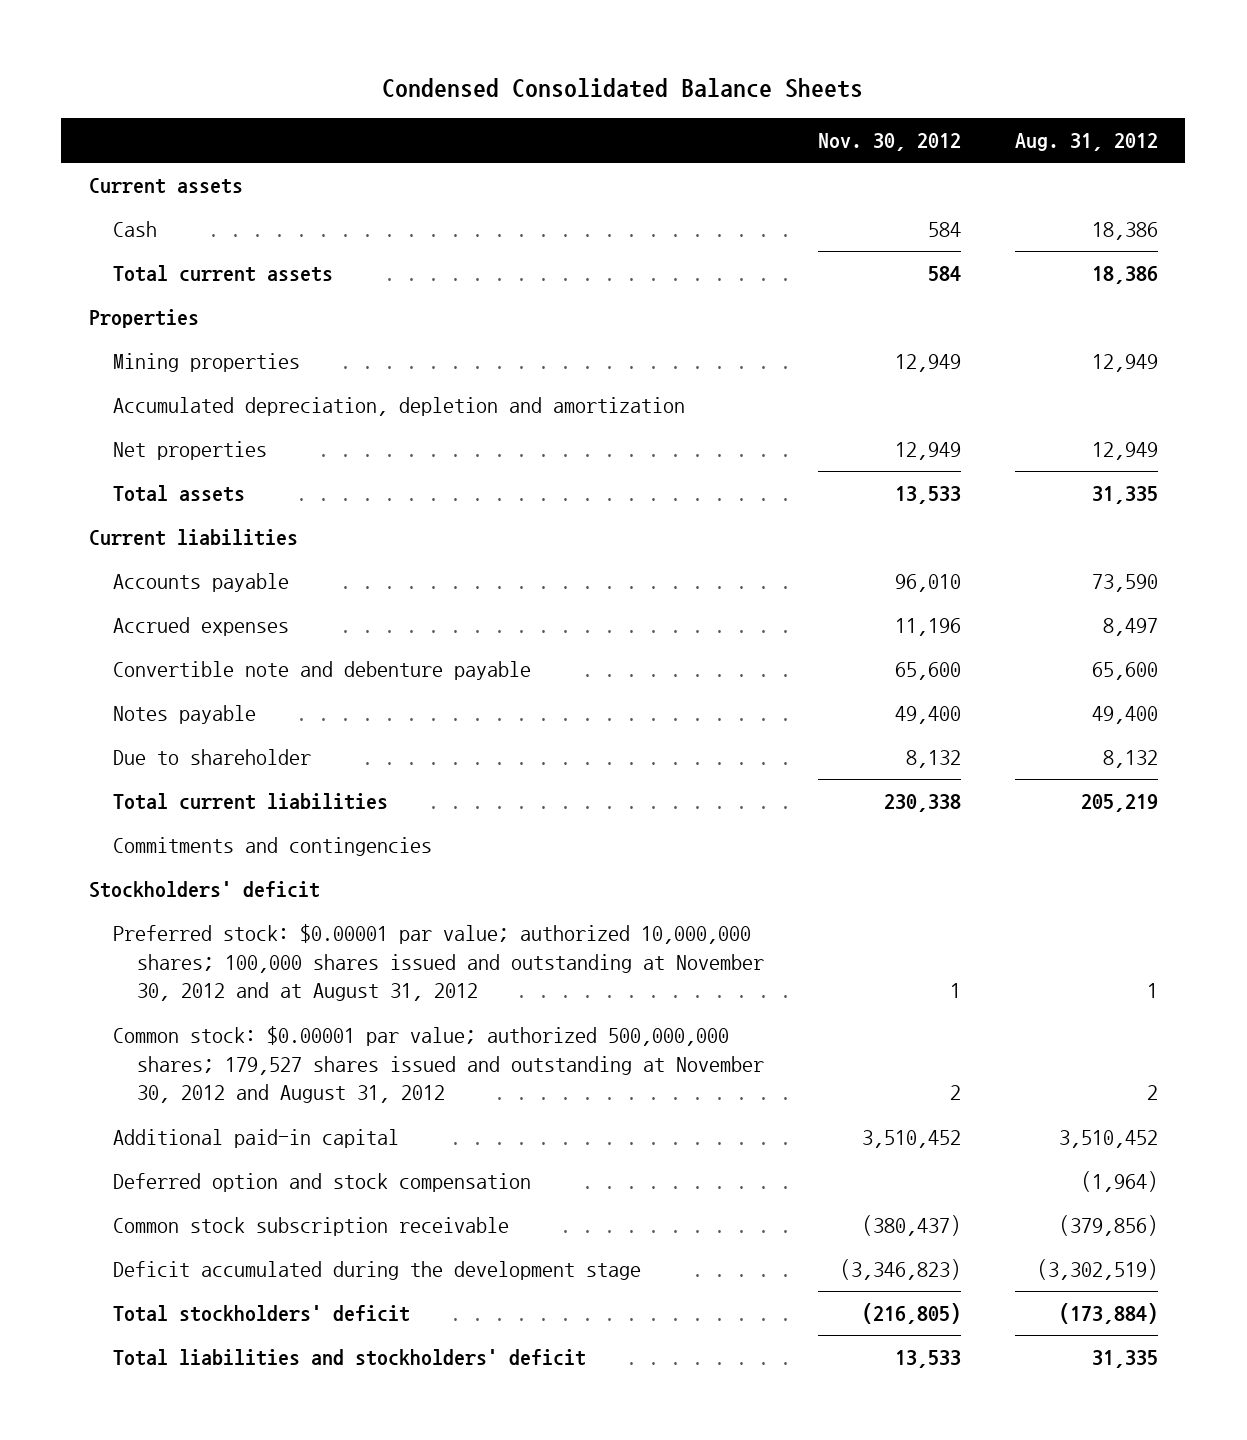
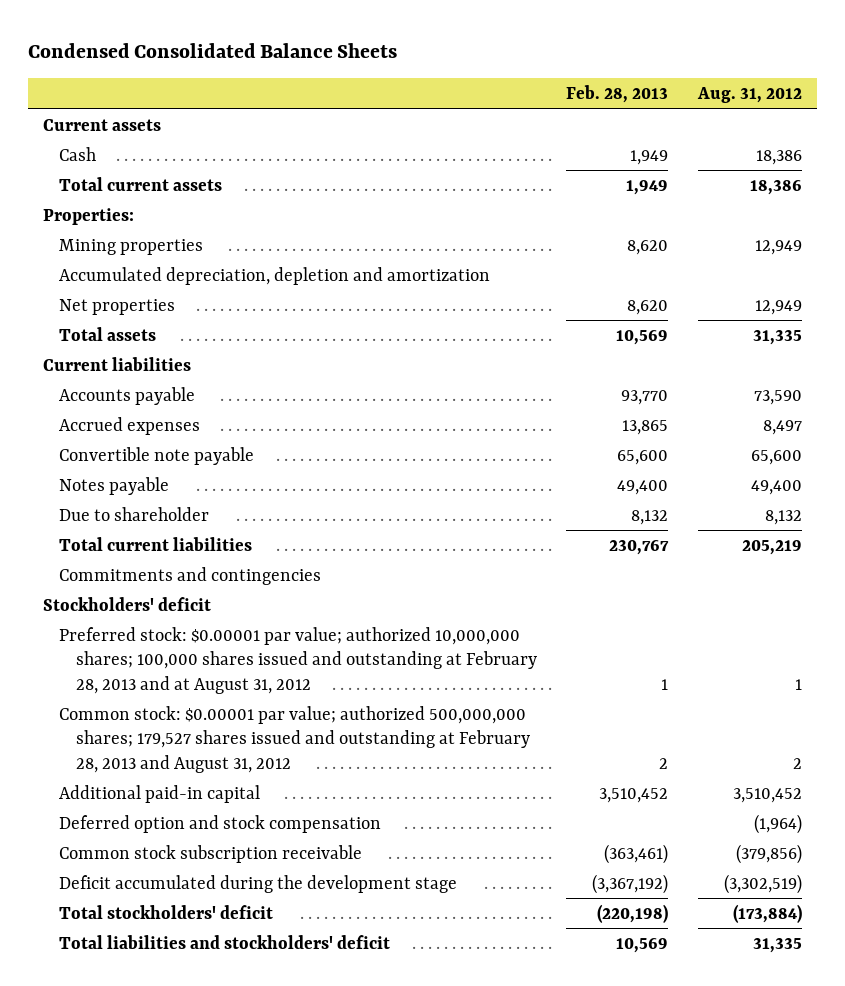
[817,133,961,152] Nov. 30, 2012 -> none
none -> [566,84,669,103] Feb. 28, 2013
[88,309,199,329] Properties -> [42,207,134,225] Properties:
[112,661,531,681] Convertible note and debenture payable -> [59,446,255,465] Convertible note payable
[112,924,764,1002] Preferred stock: $0.00001 par value; authorized 10,000,000 shares; 100,000 shares issued and outstanding at November 30, 2012 and at August 31, 2012 -> [59,626,537,694] Preferred stock: $0.00001 par value; authorized 10,000,000 shares; 100,000 shares issued and outstanding at February 28, 2013 and at August 31, 2012
[112,1026,764,1104] Common stock: $0.00001 par value; authorized 500,000,000 shares; 179,527 shares issued and outstanding at November 30, 2012 and August 31, 2012 -> [59,705,530,773] Common stock: $0.00001 par value; authorized 500,000,000 shares; 179,527 shares issued and outstanding at February 28, 2013 and August 31, 2012

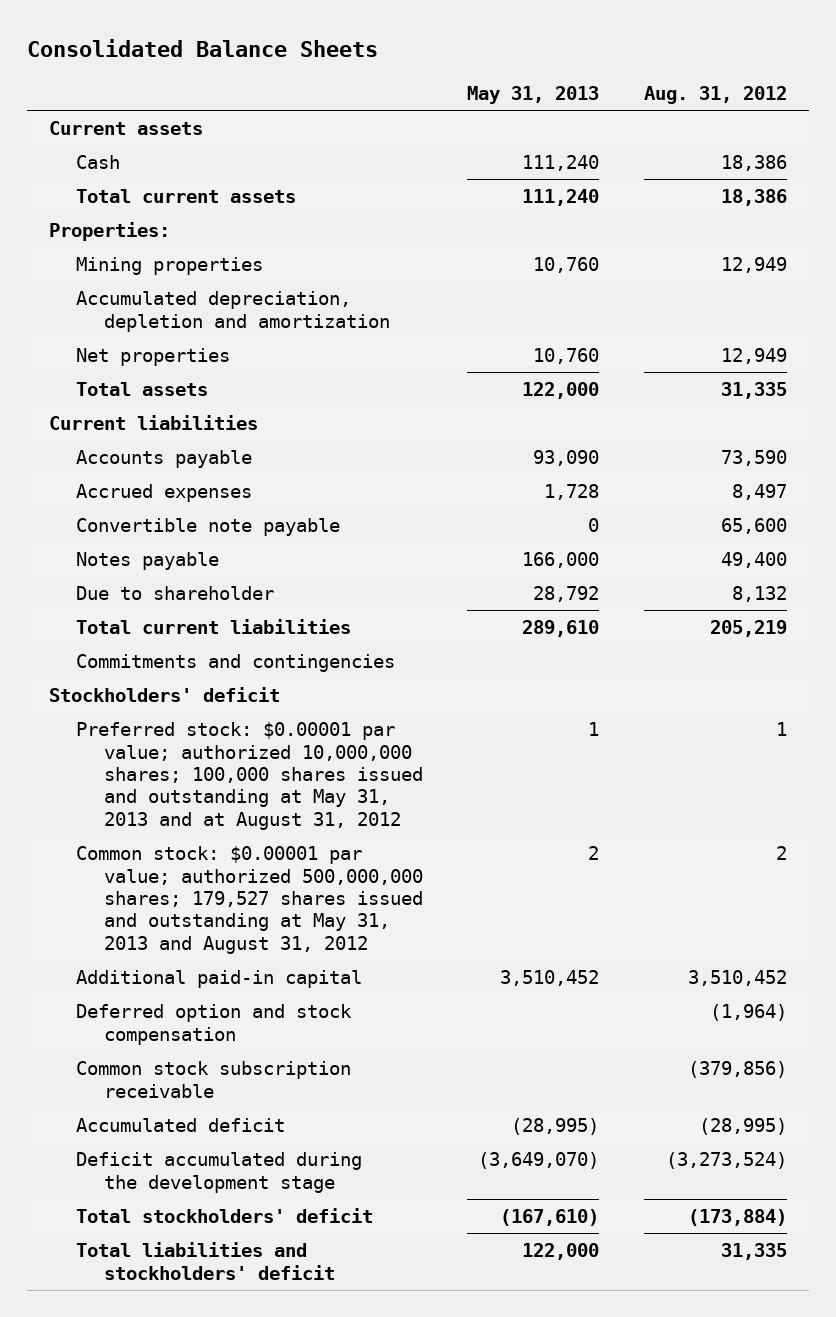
[28,43,398,59] Condensed Consolidated Balance Sheets -> [26,38,378,57] Consolidated Balance Sheets
[566,84,669,103] Feb. 28, 2013 -> none
none -> [467,86,600,105] May 31, 2013
[59,626,537,694] Preferred stock: $0.00001 par value; authorized 10,000,000 shares; 100,000 shares issued and outstanding at February 28, 2013 and at August 31, 2012 -> [76,722,423,830] Preferred stock: $0.00001 par value; authorized 10,000,000 shares; 100,000 shares issued and outstanding at May 31, 2013 and at August 31, 2012
[59,705,530,773] Common stock: $0.00001 par value; authorized 500,000,000 shares; 179,527 shares issued and outstanding at February 28, 2013 and August 31, 2012 -> [76,846,423,954] Common stock: $0.00001 par value; authorized 500,000,000 shares; 179,527 shares issued and outstanding at May 31, 2013 and August 31, 2012
none -> [76,1118,286,1133] Accumulated deficit
[723,873,802,894] (3,302,519) -> [665,1152,787,1170] (3,273,524)

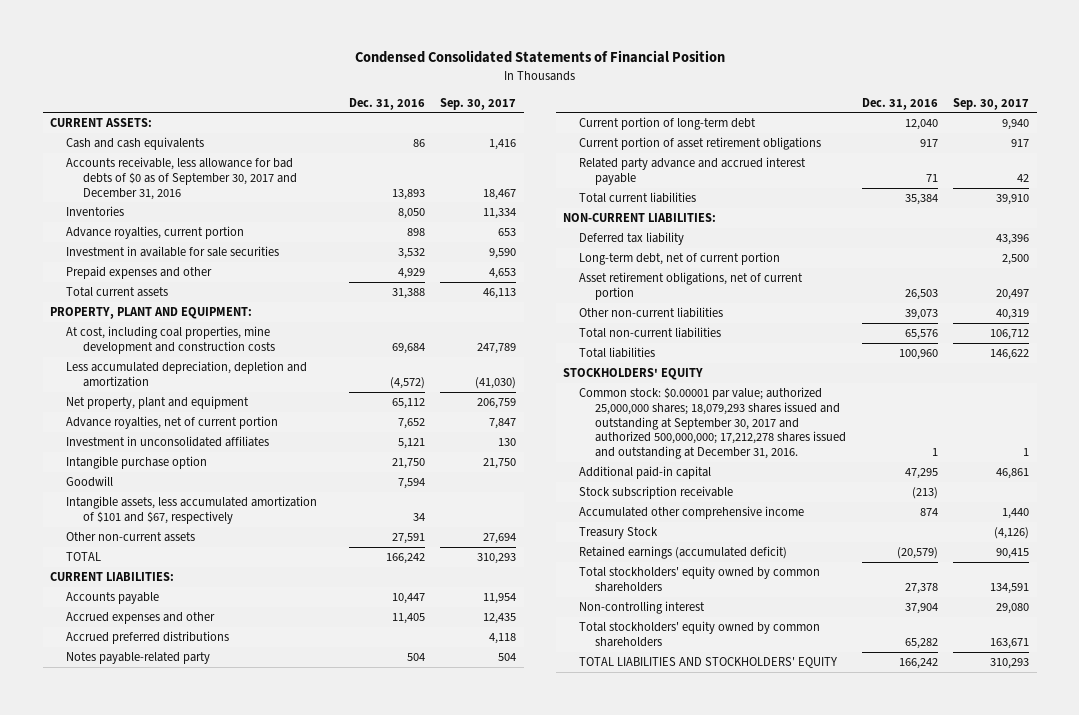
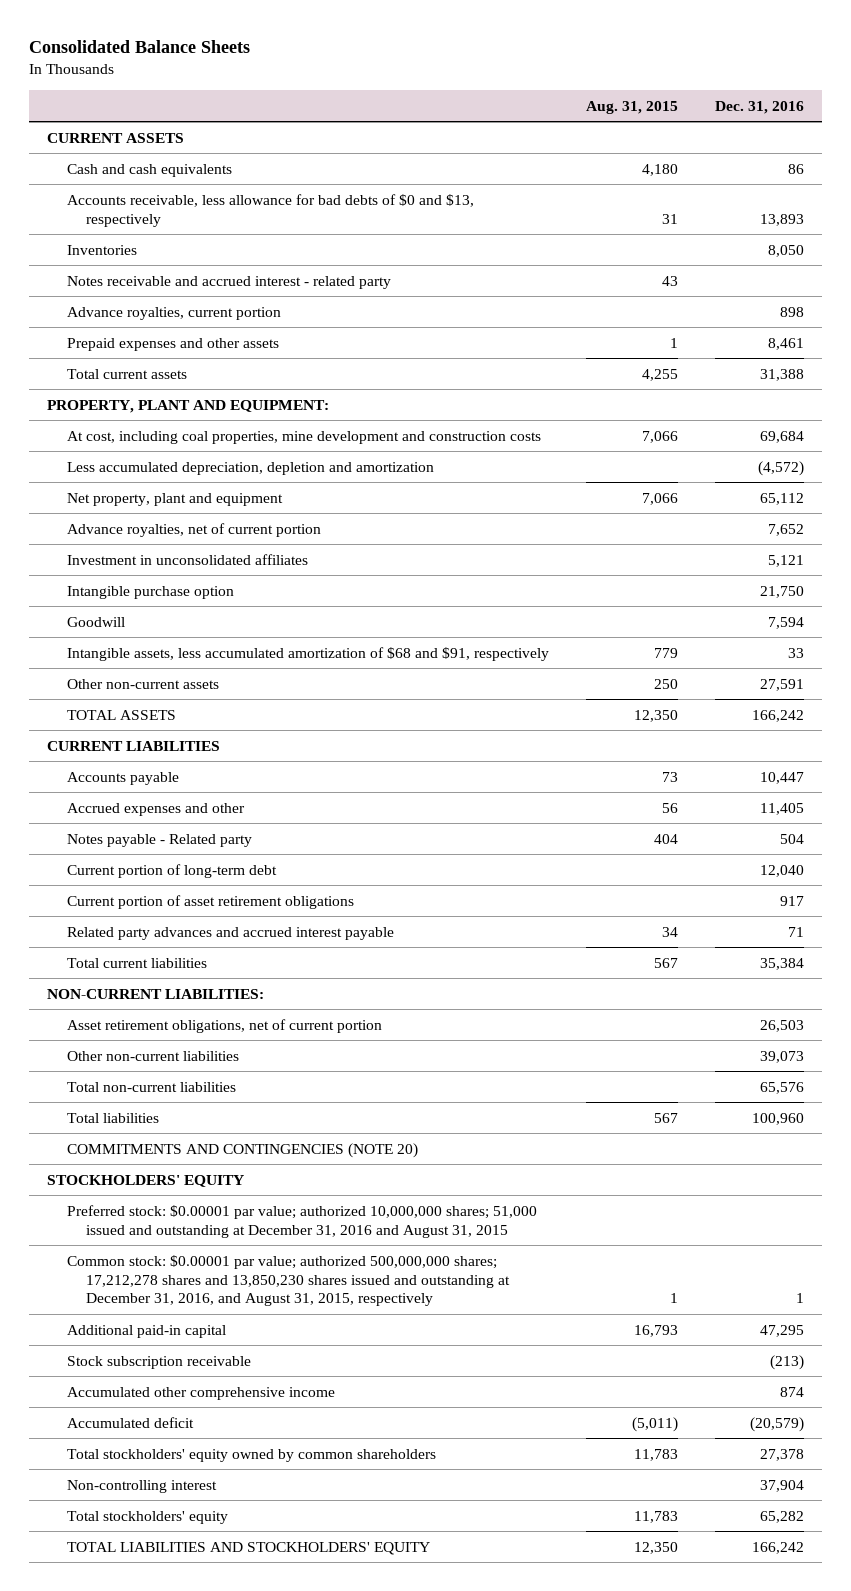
[354,50,725,64] Condensed Consolidated Statements of Financial Position -> [28,40,250,54] Consolidated Balance Sheets
[440,97,517,110] Sep. 30, 2017 -> none
none -> [585,100,678,114] Aug. 31, 2015
[50,118,153,128] CURRENT ASSETS: -> [47,132,185,143] CURRENT ASSETS
[66,157,297,200] Accounts receivable, less allowance for bad debts of $0 as of September 30, 2017 and December 31, 2016 -> [66,193,474,227] Accounts receivable, less allowance for bad debts of $0 and $13, respectively
none -> [66,275,391,289] Notes receivable and accrued interest - related party
[66,246,280,258] Investment in available for sale securities -> none
[66,266,213,280] Prepaid expenses and other -> [66,337,279,351] Prepaid expenses and other assets
[397,268,425,280] 4,929 -> [767,337,804,350] 8,461
[66,496,318,524] Intangible assets, less accumulated amortization of $101 and $67, respectively -> [66,646,549,661] Intangible assets, less accumulated amortization of $68 and $91, respectively
[412,512,425,521] 34 -> [787,647,804,658] 33
[66,552,102,562] TOTAL -> [66,709,176,720] TOTAL ASSETS
[50,572,175,582] CURRENT LIABILITIES: -> [47,740,221,751] CURRENT LIABILITIES
[66,631,230,645] Accrued preferred distributions -> none
[66,652,211,665] Notes payable-related party -> [66,833,252,847] Notes payable - Related party
[579,157,807,185] Related party advance and accrued interest payable -> [66,926,394,940] Related party advances and accrued interest payable
[579,232,685,246] Deferred tax liability -> none
[579,252,781,266] Long-term debt, net of current portion -> none
none -> [66,1142,418,1158] COMMITMENTS AND CONTINGENCIES (NOTE 20)
none -> [66,1204,537,1238] Preferred stock: $0.00001 par value; authorized 10,000,000 shares; 51,000 issued and outstanding at December 31, 2016 and August 31, 2015
[579,387,847,460] Common stock: $0.00001 par value; authorized 25,000,000 shares; 18,079,293 shares issued and outstanding at September 30, 2017 and authorized 500,000,000; 17,212,278 shares issued and outstanding at December 31, 2016. -> [66,1254,511,1307] Common stock: $0.00001 par value; authorized 500,000,000 shares; 17,212,278 shares and 13,850,230 shares issued and outstanding at December 31, 2016, and August 31, 2015, respectively
[579,527,659,540] Treasury Stock -> none
[579,546,788,560] Retained earnings (accumulated deficit) -> [66,1416,194,1428] Accumulated deficit
[579,621,821,647] Total stockholders' equity owned by common shareholders -> [66,1510,228,1524] Total stockholders' equity

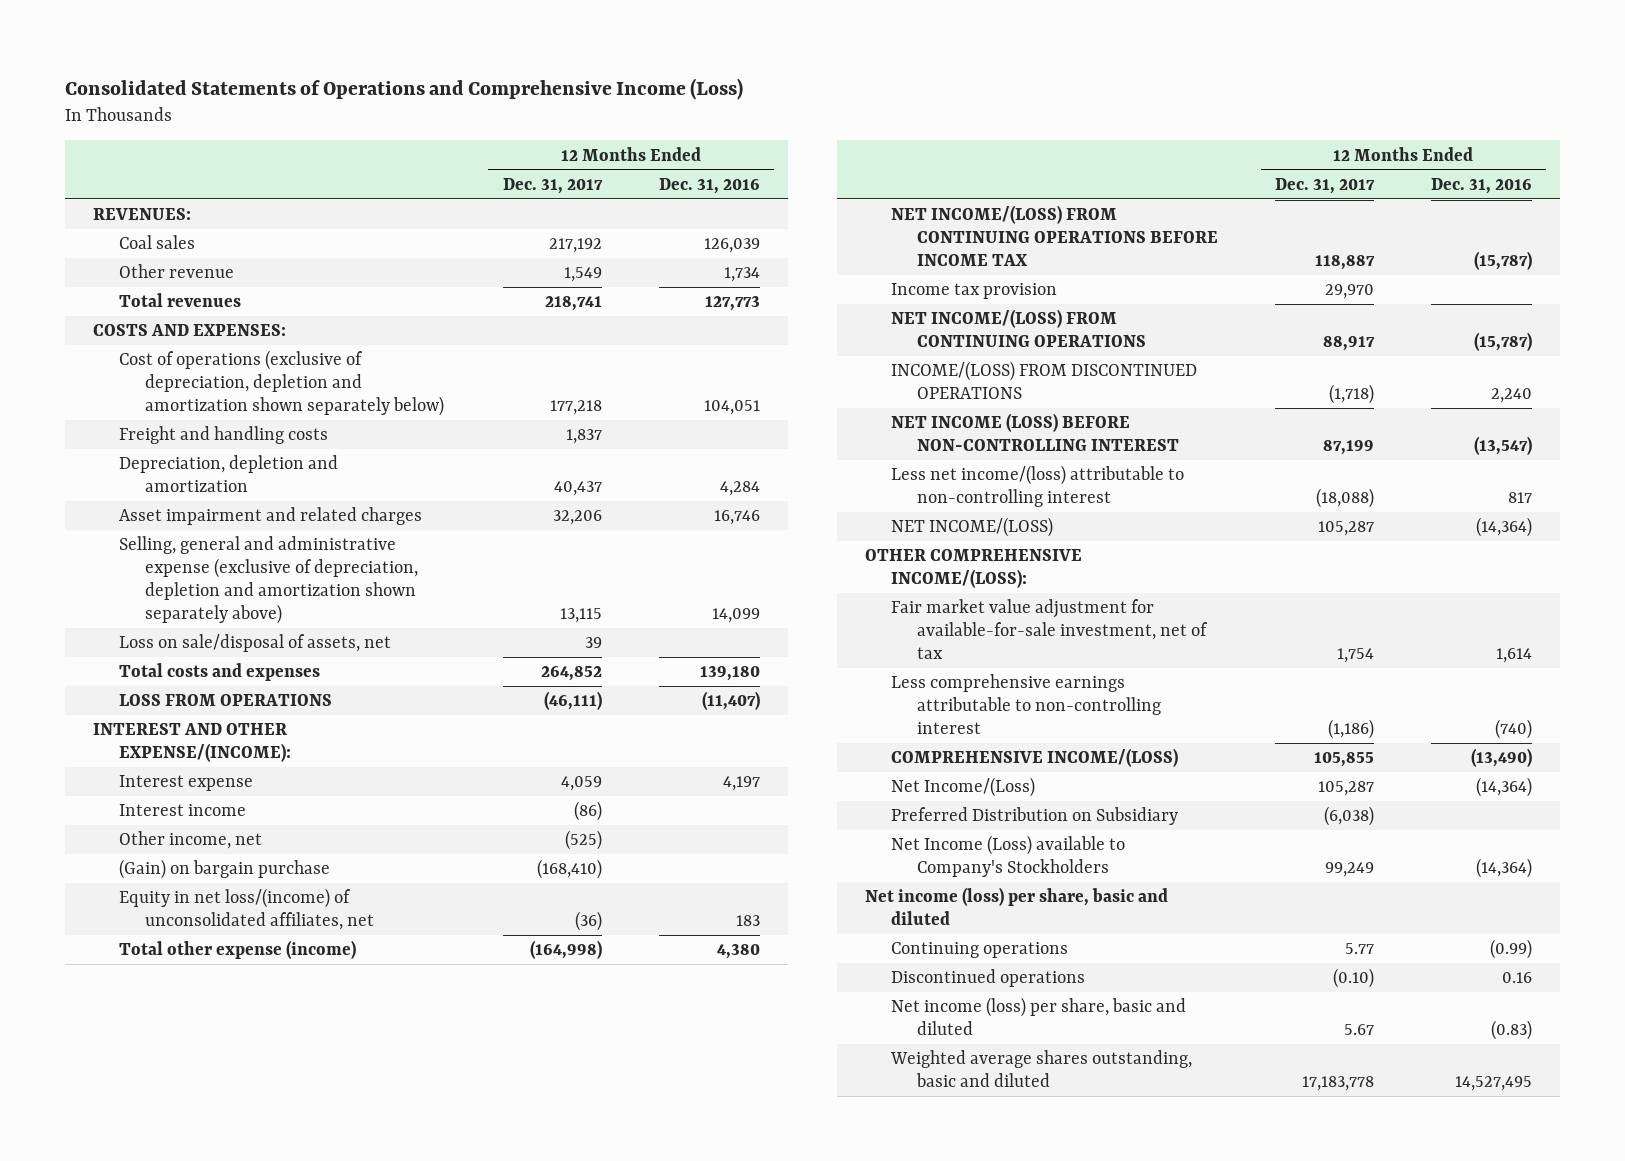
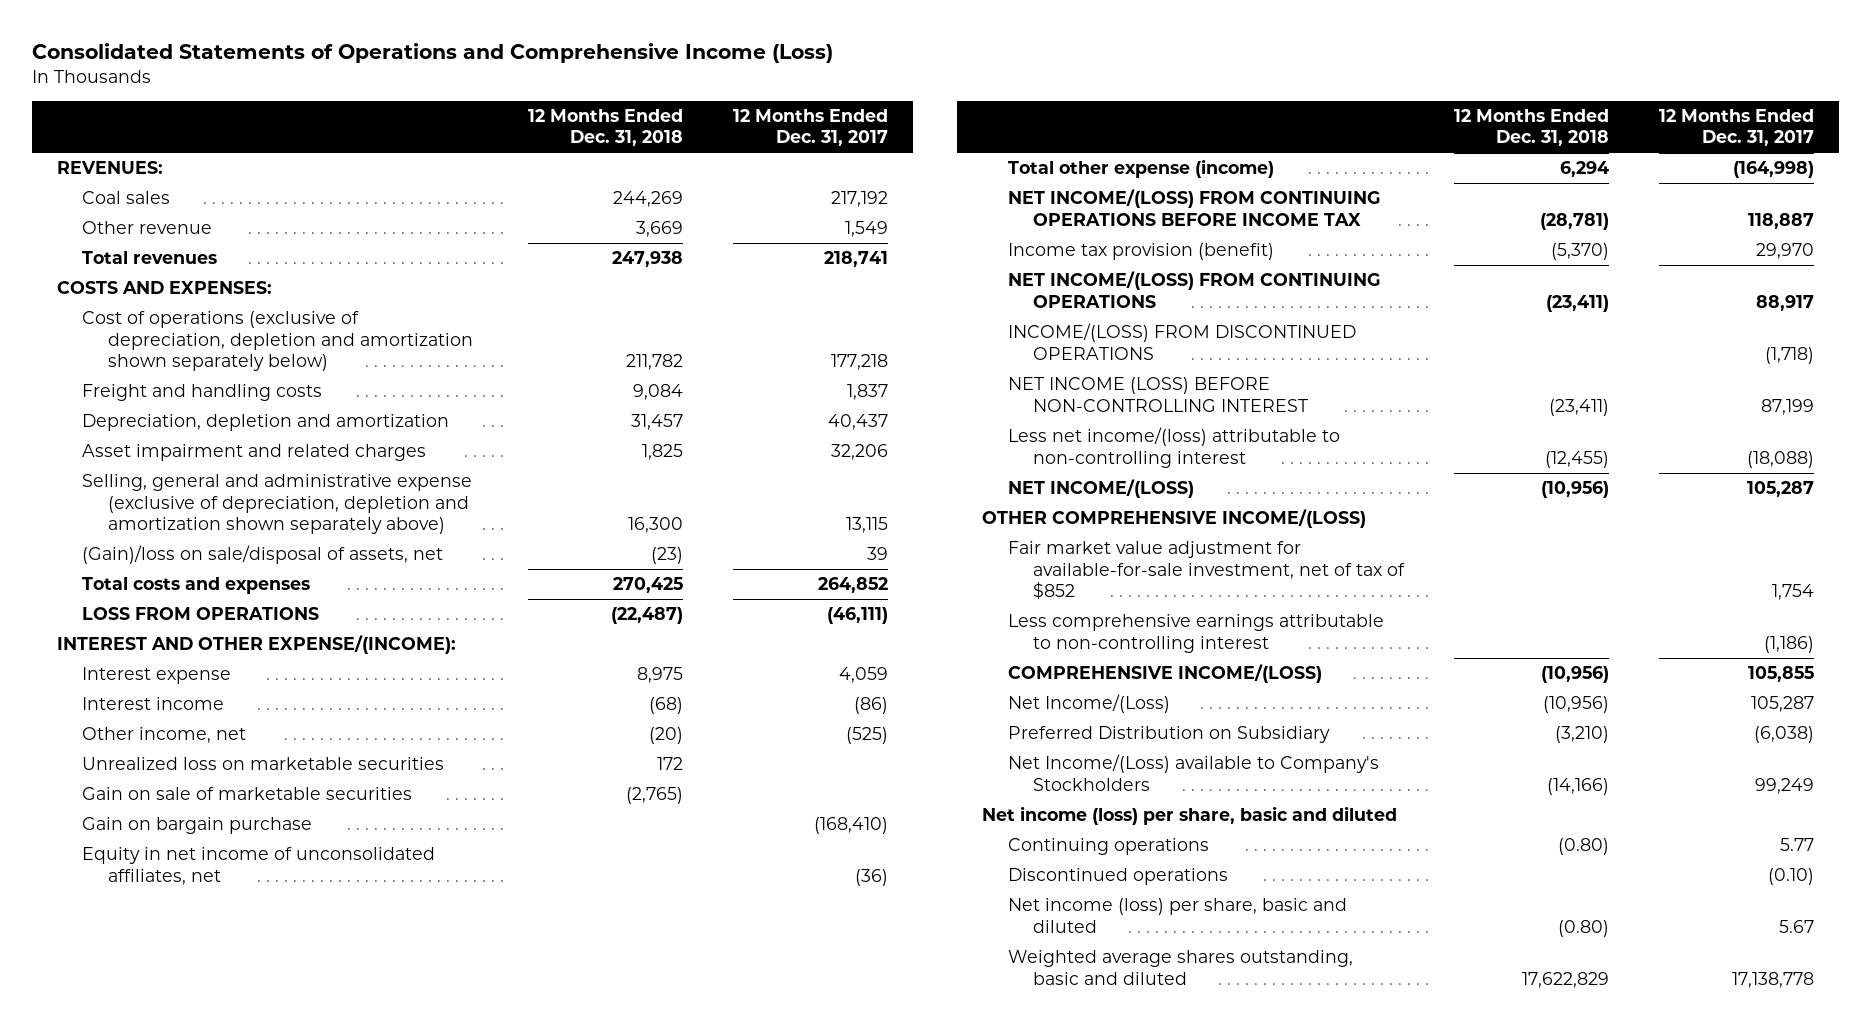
[658,177,760,194] Dec. 31, 2016 -> none
none -> [528,108,684,147] 12 Months Ended Dec. 31, 2018
[118,634,391,653] Loss on sale/disposal of assets, net -> [82,545,444,565] (Gain)/loss on sale/disposal of assets, net
none -> [82,757,445,771] Unrealized loss on marketable securities
none -> [82,787,413,801] Gain on sale of marketable securities
[118,859,330,880] (Gain) on bargain purchase -> [82,817,313,835] Gain on bargain purchase
[118,888,374,931] Equity in net loss/(income) of unconsolidated affiliates, net -> [82,847,436,885] Equity in net income of unconsolidated affiliates, net
[890,283,1057,300] Income tax provision -> [1007,243,1274,261] Income tax provision (benefit)
[865,549,1083,589] OTHER COMPREHENSIVE INCOME/(LOSS): -> [982,509,1367,529] OTHER COMPREHENSIVE INCOME/(LOSS)
[890,599,1208,659] Fair market value adjustment for available-for-sale investment, net of tax -> [1007,541,1406,600] Fair market value adjustment for available-for-sale investment, net of tax of $852
[890,835,1125,878] Net Income (Loss) available to Company's Stockholders -> [1007,754,1379,791] Net Income/(Loss) available to Company's Stockholders
[1301,1076,1374,1092] 17,183,778 -> [1732,971,1815,988] 17,138,778

